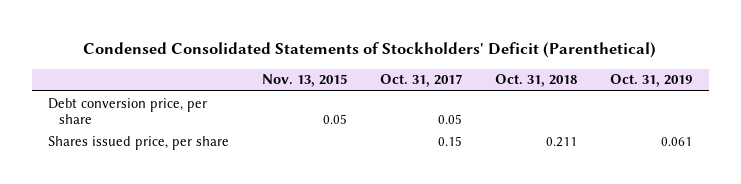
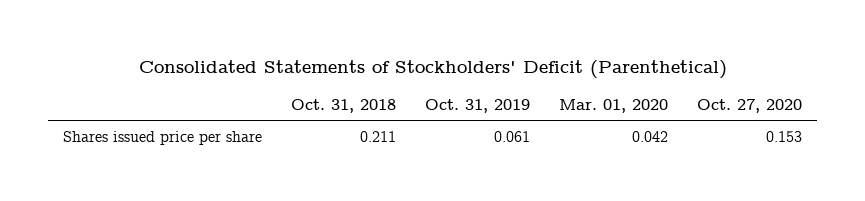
[83,42,657,59] Condensed Consolidated Statements of Stockholders' Deficit (Parenthetical) -> [138,59,727,79] Consolidated Statements of Stockholders' Deficit (Parenthetical)
[262,74,348,88] Nov. 13, 2015 -> none
[380,74,463,88] Oct. 31, 2017 -> none
none -> [559,98,669,113] Mar. 01, 2020
none -> [697,98,803,113] Oct. 27, 2020
[48,97,208,125] Debt conversion price, per share -> none
[48,135,230,150] Shares issued price, per share -> [63,131,263,146] Shares issued price per share

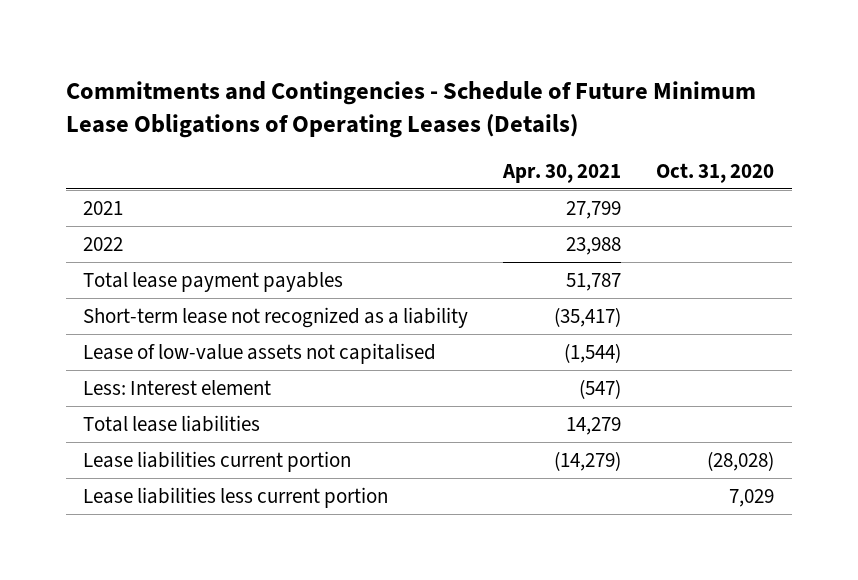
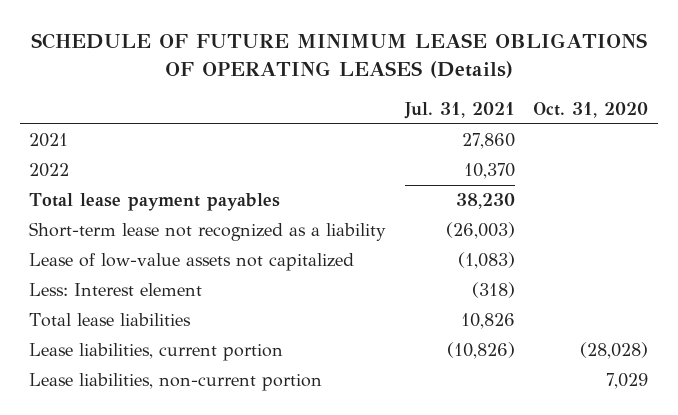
[65,80,756,138] Commitments and Contingencies - Schedule of Future Minimum Lease Obligations of Operating Leases (Details) -> [30,32,647,78] SCHEDULE OF FUTURE MINIMUM LEASE OBLIGATIONS OF OPERATING LEASES (Details)
[502,163,622,183] Apr. 30, 2021 -> none
none -> [403,101,515,119] Jul. 31, 2021
[83,342,437,364] Lease of low-value assets not capitalised -> [29,253,355,272] Lease of low-value assets not capitalized
[83,450,352,472] Lease liabilities current portion -> [29,343,284,362] Lease liabilities, current portion
[83,486,389,508] Lease liabilities less current portion -> [29,373,323,392] Lease liabilities, non-current portion

